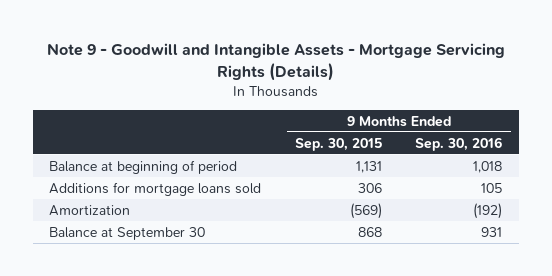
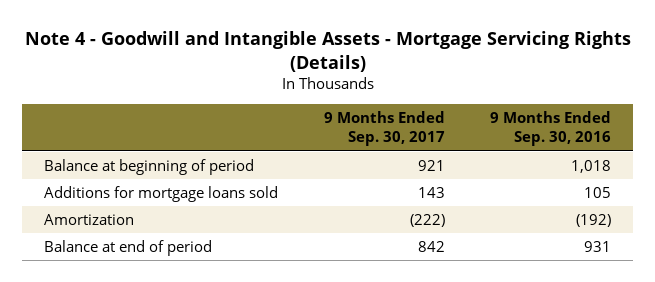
[46,42,505,81] Note 9 - Goodwill and Intangible Assets - Mortgage Servicing Rights (Details) -> [24,31,631,72] Note 4 - Goodwill and Intangible Assets - Mortgage Servicing Rights (Details)
[294,137,382,151] Sep. 30, 2015 -> none
none -> [323,111,445,147] 9 Months Ended Sep. 30, 2017
[49,226,206,240] Balance at September 30 -> [44,239,213,256] Balance at end of period

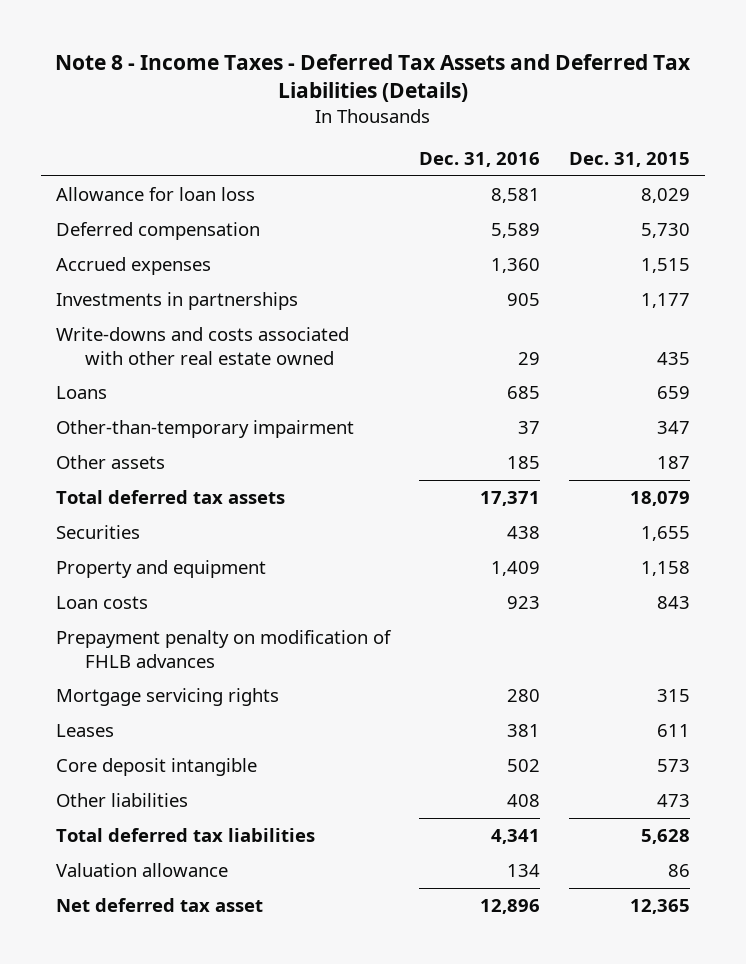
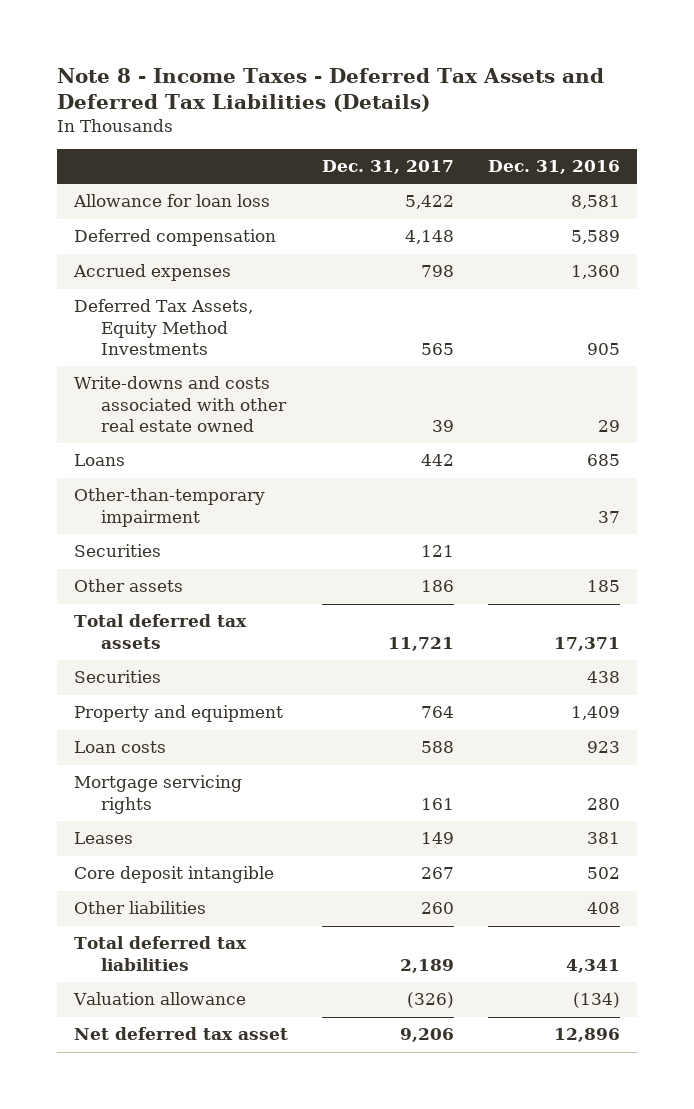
[569,152,691,168] Dec. 31, 2015 -> none
none -> [321,160,454,175] Dec. 31, 2017
[55,291,298,310] Investments in partnerships -> [73,299,253,355] Deferred Tax Assets, Equity Method Investments
none -> [73,544,161,558] Securities
[55,629,392,668] Prepayment penalty on modification of FHLB advances -> none
[506,863,540,877] 134 -> [572,992,620,1009] (134)

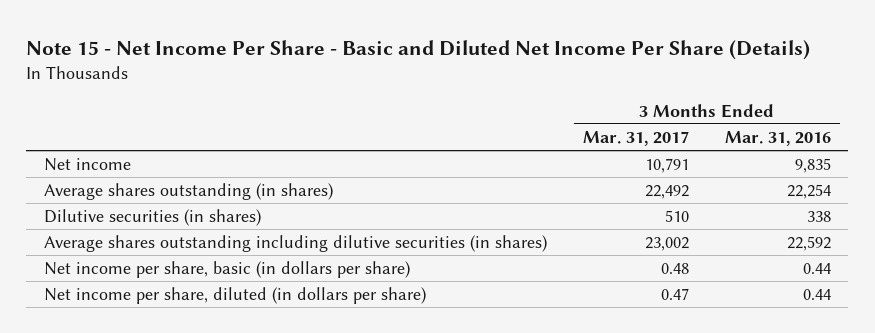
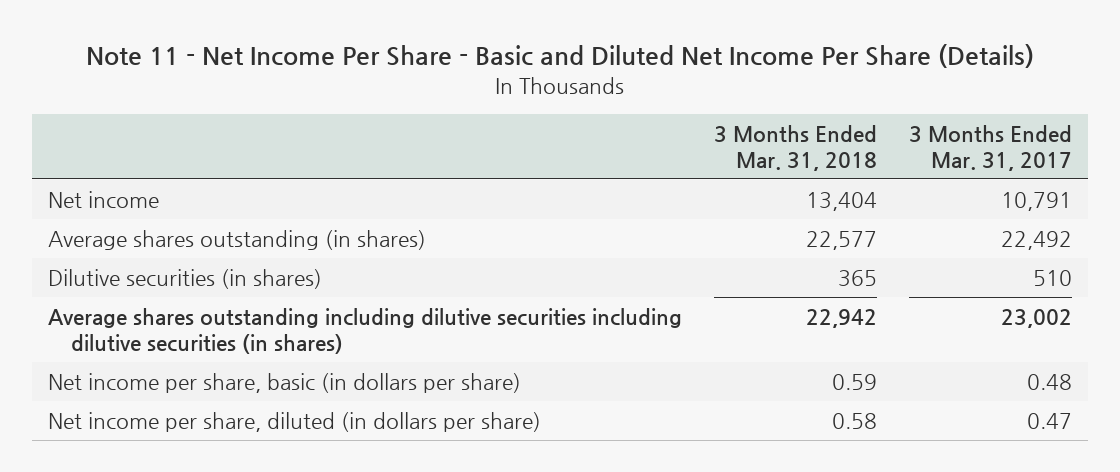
[26,39,811,60] Note 15 - Net Income Per Share - Basic and Diluted Net Income Per Share (Details) -> [85,44,1034,69] Note 11 - Net Income Per Share - Basic and Diluted Net Income Per Share (Details)
[724,131,831,147] Mar. 31, 2016 -> none
none -> [713,124,877,171] 3 Months Ended Mar. 31, 2018
[44,235,548,253] Average shares outstanding including dilutive securities (in shares) -> [47,308,682,354] Average shares outstanding including dilutive securities including dilutive securities (in shares)

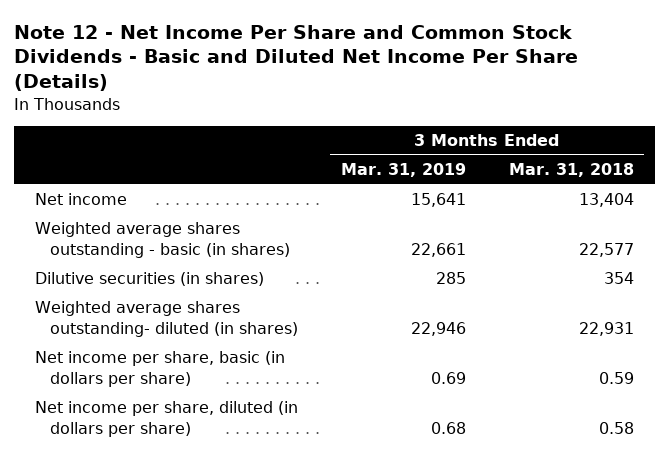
[85,44,1034,69] Note 11 - Net Income Per Share - Basic and Diluted Net Income Per Share (Details) -> [14,24,579,92] Note 12 - Net Income Per Share and Common Stock Dividends - Basic and Diluted Net Income Per Share (Details)
[908,124,1072,171] 3 Months Ended Mar. 31, 2017 -> none
none -> [341,163,467,178] Mar. 31, 2019
[47,230,426,251] Average shares outstanding (in shares) -> [35,222,291,258] Weighted average shares outstanding - basic (in shares)
[837,270,877,288] 365 -> [603,272,634,285] 354
[47,308,682,354] Average shares outstanding including dilutive securities including dilutive securities (in shares) -> [35,301,299,337] Weighted average shares outstanding- diluted (in shares)
[805,309,877,329] 22,942 -> [578,321,634,336] 22,931

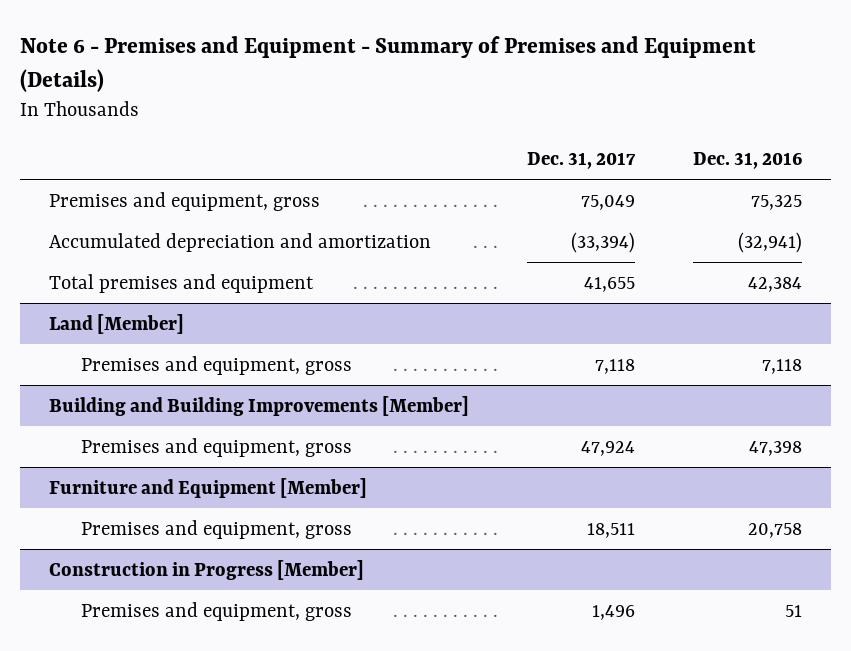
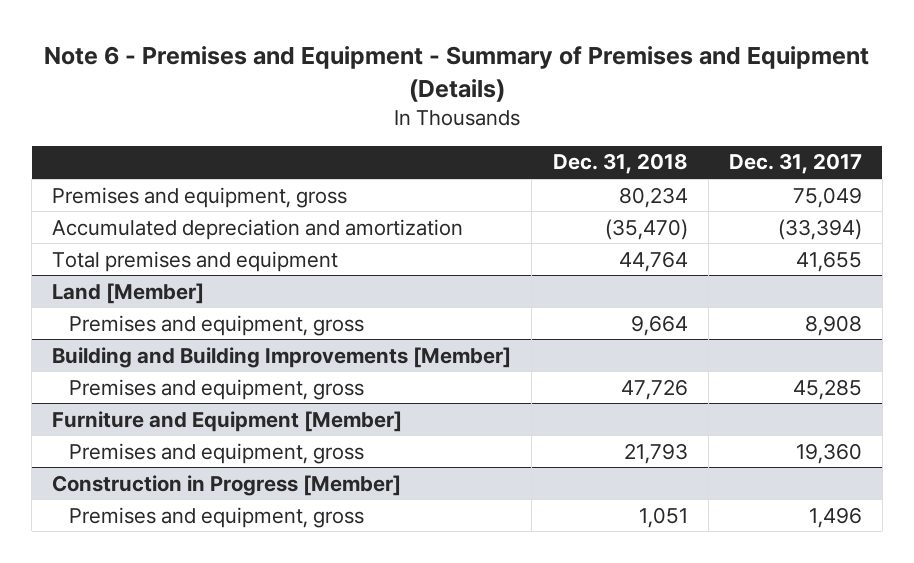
[693,151,803,169] Dec. 31, 2016 -> none
none -> [552,153,688,175] Dec. 31, 2018
[595,358,636,374] 7,118 -> [804,314,862,336] 8,908
[581,440,636,456] 47,924 -> [792,378,862,400] 45,285
[587,522,636,538] 18,511 -> [795,442,862,464] 19,360

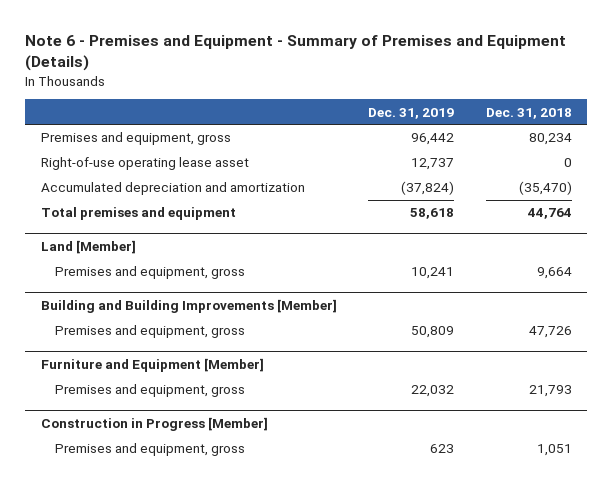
[728,153,862,175] Dec. 31, 2017 -> none
none -> [368,107,455,119] Dec. 31, 2019
none -> [40,157,249,171] Right-of-use operating lease asset

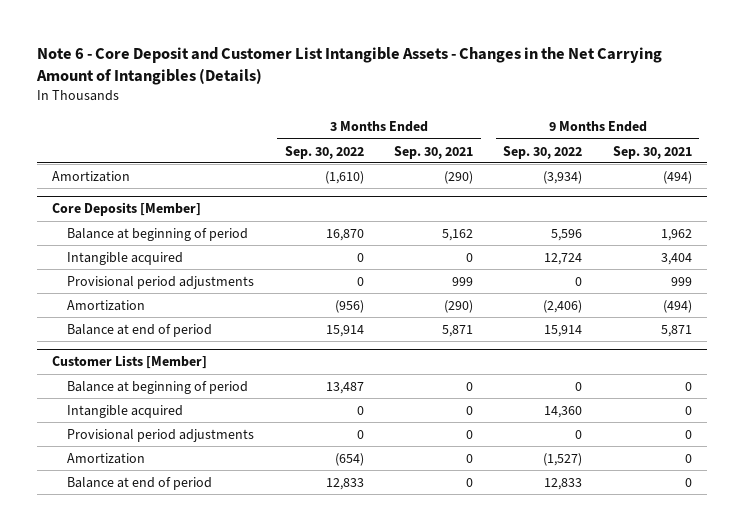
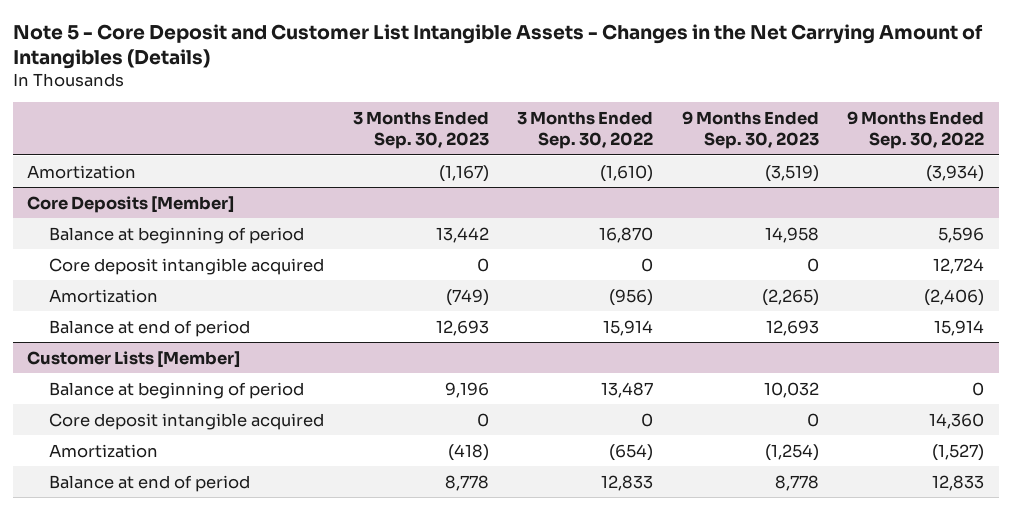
[36,47,663,86] Note 6 - Core Deposit and Customer List Intangible Assets - Changes in the Net Carrying Amount of Intangibles (Details) -> [13,23,984,69] Note 5 - Core Deposit and Customer List Intangible Assets - Changes in the Net Carrying Amount of Intangibles (Details)
[393,145,473,159] Sep. 30, 2021 -> none
[612,145,692,159] Sep. 30, 2021 -> none
none -> [352,111,489,150] 3 Months Ended Sep. 30, 2023
none -> [681,111,819,150] 9 Months Ended Sep. 30, 2023
[67,275,255,289] Provisional period adjustments -> none
[67,251,184,265] Intangible acquired -> [49,257,325,275] Core deposit intangible acquired
[67,428,255,442] Provisional period adjustments -> none
[67,404,184,418] Intangible acquired -> [49,412,325,430] Core deposit intangible acquired

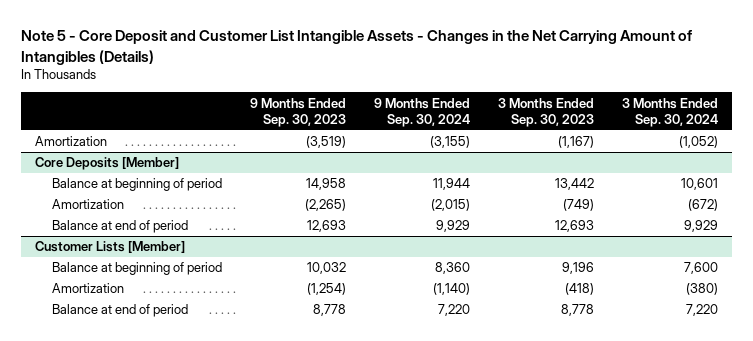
[517,111,654,150] 3 Months Ended Sep. 30, 2022 -> none
[847,111,985,150] 9 Months Ended Sep. 30, 2022 -> none
none -> [374,97,471,127] 9 Months Ended Sep. 30, 2024
none -> [621,97,718,127] 3 Months Ended Sep. 30, 2024
[49,257,325,275] Core deposit intangible acquired -> none
[49,412,325,430] Core deposit intangible acquired -> none

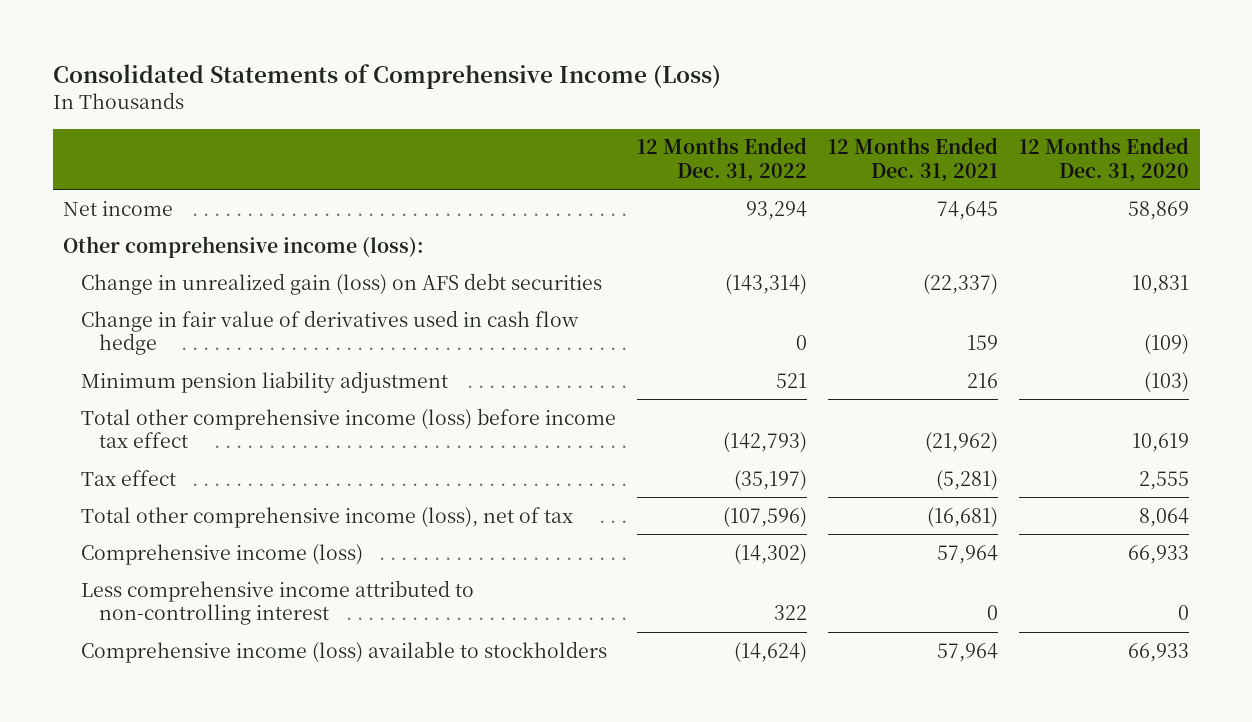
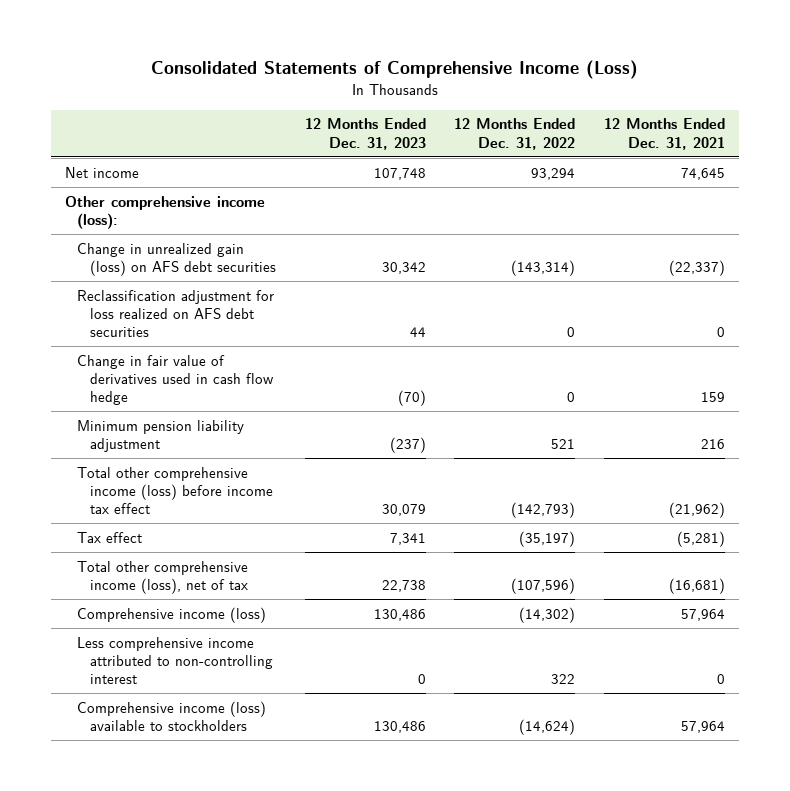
[1019,137,1190,182] 12 Months Ended Dec. 31, 2020 -> none
none -> [304,118,426,150] 12 Months Ended Dec. 31, 2023
none -> [77,289,275,338] Reclassification adjustment for loss realized on AFS debt securities

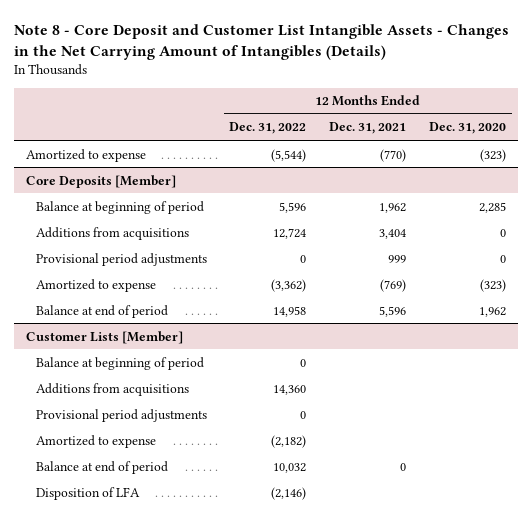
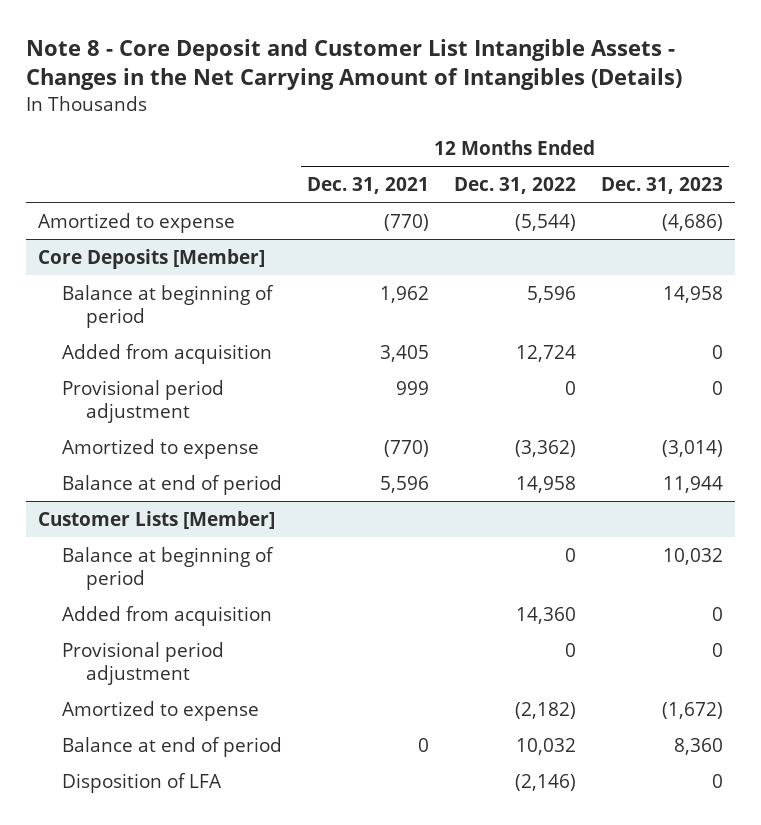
[429,122,507,135] Dec. 31, 2020 -> none
none -> [600,176,723,194] Dec. 31, 2023
[35,226,189,240] Additions from acquisitions -> [61,343,272,364] Added from acquisition
[379,228,407,239] 3,404 -> [379,344,429,362] 3,405
[35,252,207,266] Provisional period adjustments -> [61,379,224,424] Provisional period adjustment
[380,278,407,292] (769) -> [383,439,429,457] (770)
[35,382,189,396] Additions from acquisitions -> [61,605,272,626] Added from acquisition
[35,408,207,422] Provisional period adjustments -> [61,641,224,686] Provisional period adjustment

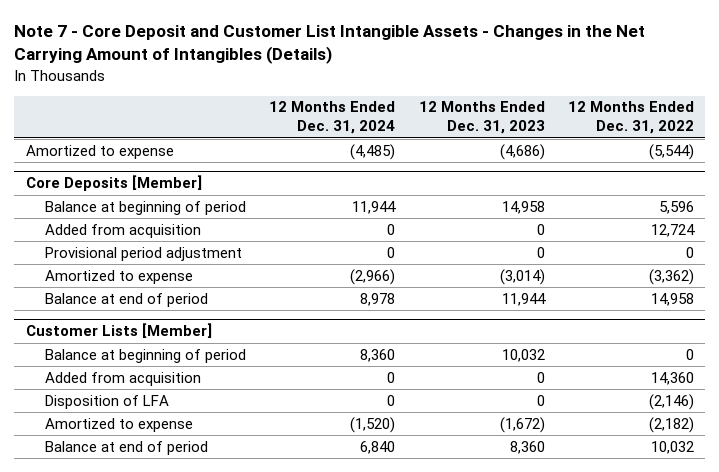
[25,38,682,91] Note 8 - Core Deposit and Customer List Intangible Assets - Changes in the Net Carrying Amount of Intangibles (Details) -> [13,25,645,65] Note 7 - Core Deposit and Customer List Intangible Assets - Changes in the Net Carrying Amount of Intangibles (Details)
[306,176,429,194] Dec. 31, 2021 -> none
none -> [269,101,396,135] 12 Months Ended Dec. 31, 2024
[61,641,224,686] Provisional period adjustment -> none
[61,772,222,793] Disposition of LFA -> [44,394,169,409] Disposition of LFA

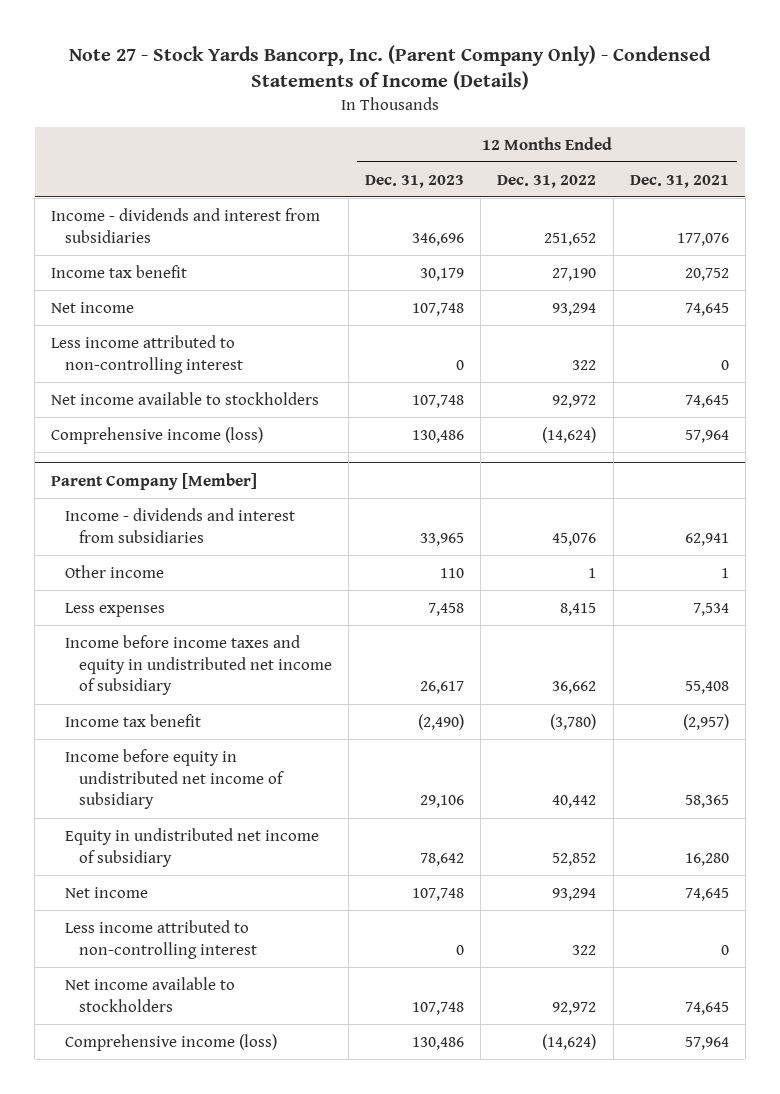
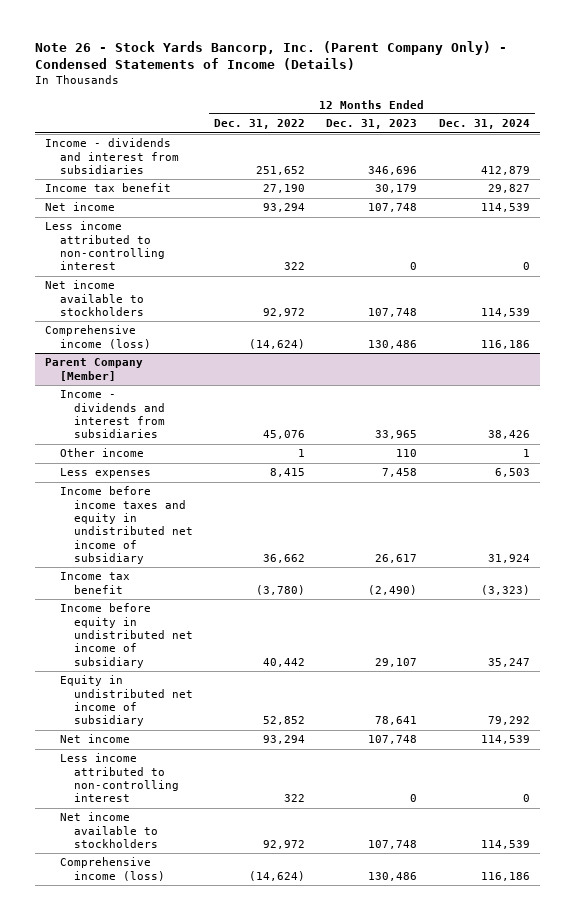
[69,45,712,91] Note 27 - Stock Yards Bancorp, Inc. (Parent Company Only) - Condensed Statements of Income (Details) -> [34,40,507,71] Note 26 - Stock Yards Bancorp, Inc. (Parent Company Only) - Condensed Statements of Income (Details)
[629,174,729,188] Dec. 31, 2021 -> none
none -> [438,119,530,130] Dec. 31, 2024
[420,795,465,809] 29,106 -> [375,657,418,667] 29,107
[420,852,465,866] 78,642 -> [375,716,418,726] 78,641

